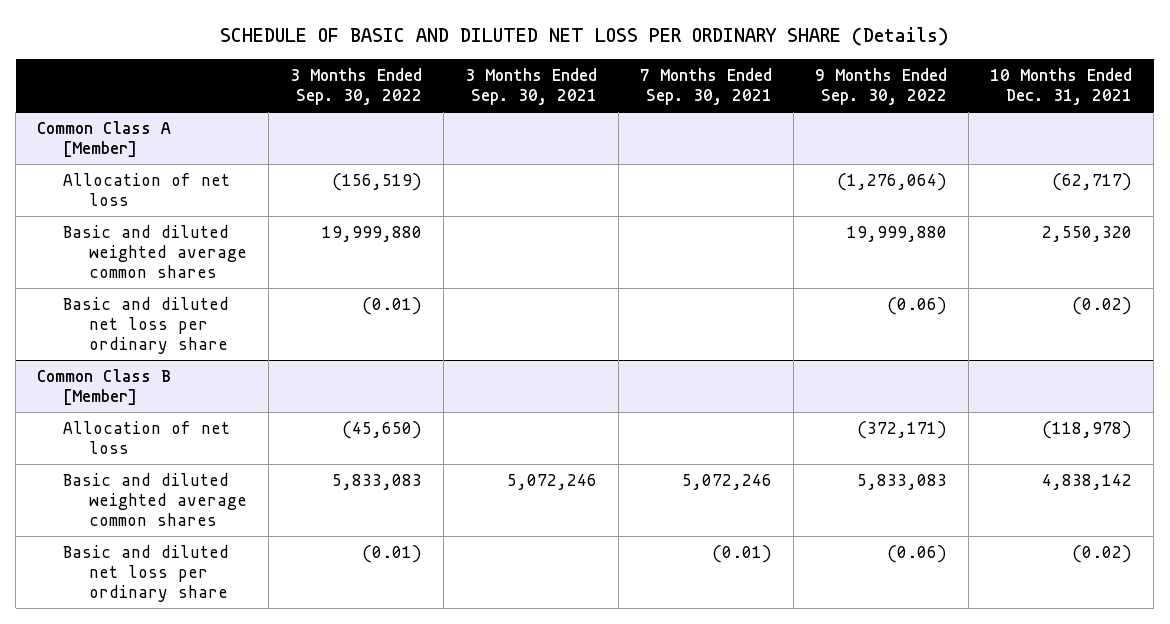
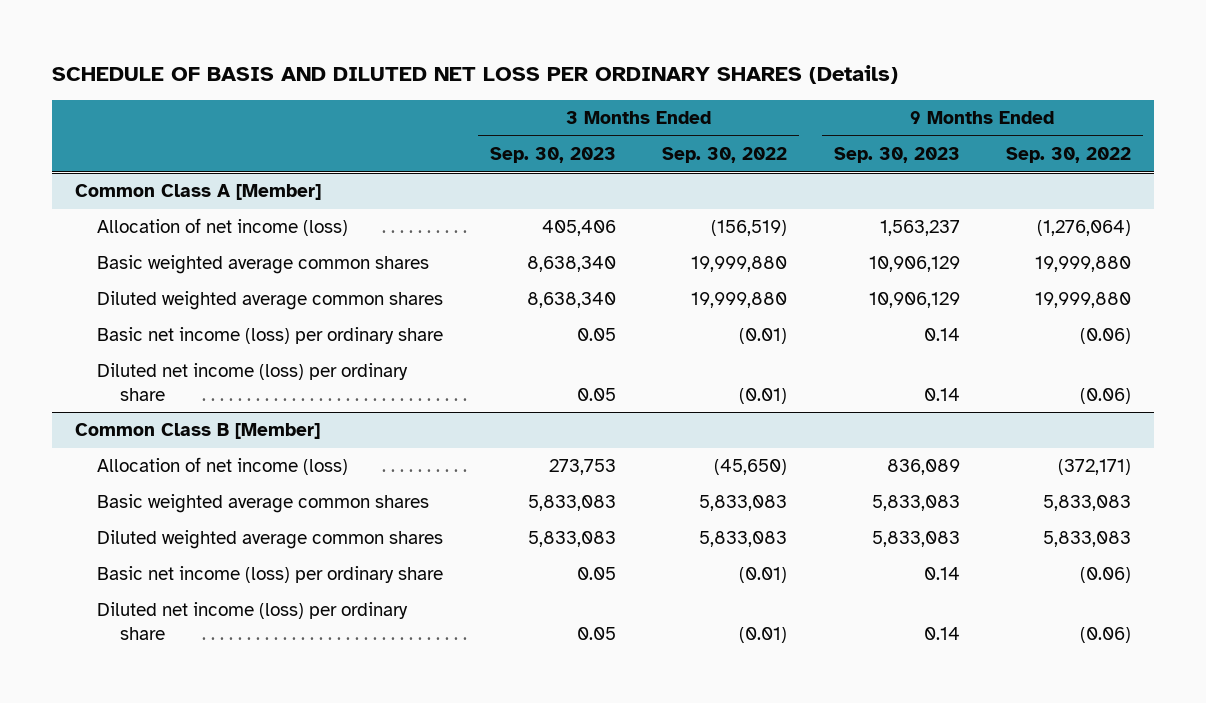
[219,27,949,47] SCHEDULE OF BASIC AND DILUTED NET LOSS PER ORDINARY SHARE (Details) -> [51,64,898,84] SCHEDULE OF BASIS AND DILUTED NET LOSS PER ORDINARY SHARES (Details)
[465,67,598,106] 3 Months Ended Sep. 30, 2021 -> none
[640,67,773,106] 7 Months Ended Sep. 30, 2021 -> none
[990,67,1133,106] 10 Months Ended Dec. 31, 2021 -> none
none -> [489,146,616,163] Sep. 30, 2023
none -> [833,146,960,163] Sep. 30, 2023
[63,172,231,206] Allocation of net loss -> [97,218,349,237] Allocation of net income (loss)
[63,224,248,279] Basic and diluted weighted average common shares -> [97,255,430,275] Basic weighted average common shares
none -> [97,291,444,311] Diluted weighted average common shares
[63,296,230,355] Basic and diluted net loss per ordinary share -> [97,327,444,345] Basic net income (loss) per ordinary share
none -> [97,363,409,401] Diluted net income (loss) per ordinary share
[63,420,231,454] Allocation of net loss -> [97,457,349,476] Allocation of net income (loss)
[63,472,248,527] Basic and diluted weighted average common shares -> [97,494,430,514] Basic weighted average common shares
none -> [97,530,444,550] Diluted weighted average common shares
[63,544,230,603] Basic and diluted net loss per ordinary share -> [97,566,444,584] Basic net income (loss) per ordinary share
none -> [97,602,409,640] Diluted net income (loss) per ordinary share

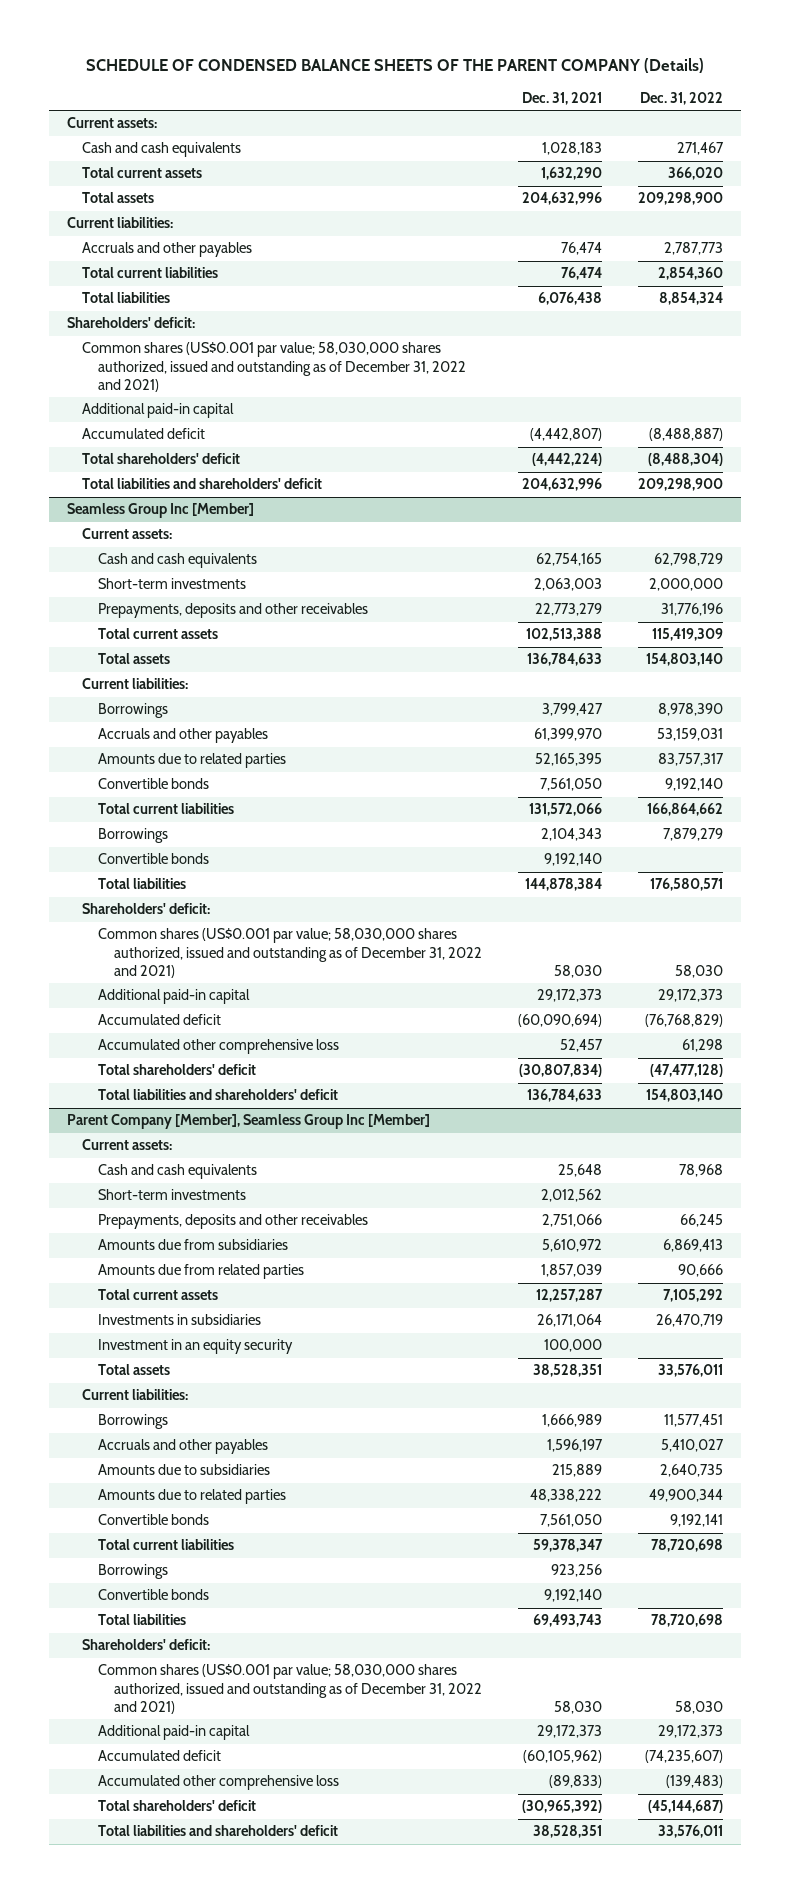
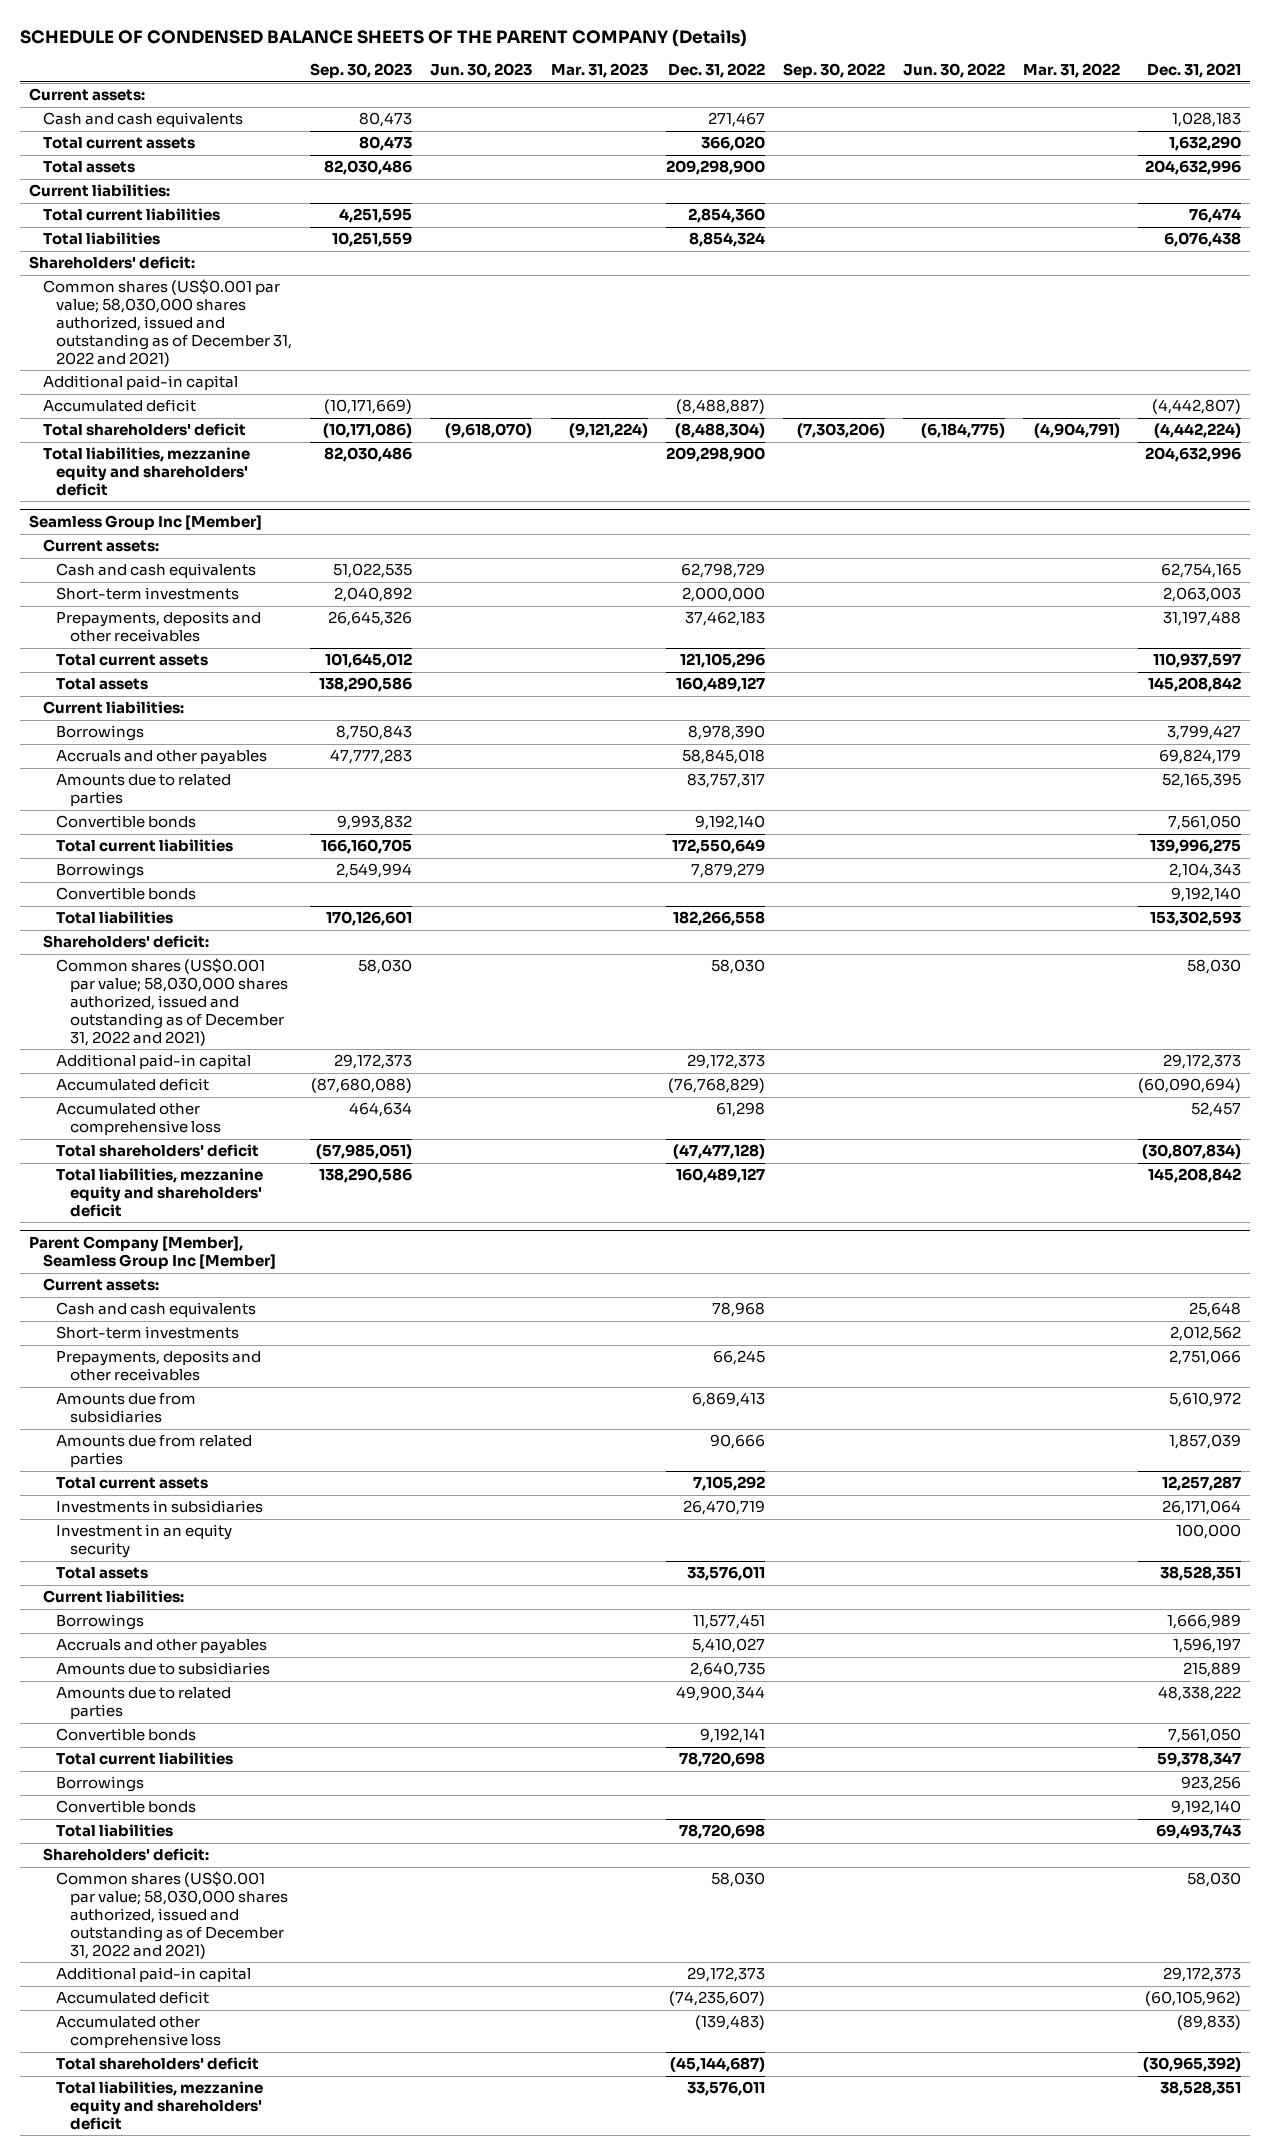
none -> [310,63,413,79] Sep. 30, 2023
none -> [430,63,533,79] Jun. 30, 2023
none -> [550,63,648,79] Mar. 31, 2023
none -> [782,63,885,79] Sep. 30, 2022
none -> [902,63,1005,79] Jun. 30, 2022
none -> [1022,63,1120,79] Mar. 31, 2022
[82,242,253,258] Accruals and other payables -> none
[82,478,323,490] Total liabilities and shareholders' deficit -> [42,447,250,497] Total liabilities, mezzanine equity and shareholders' deficit
[534,603,602,617] 22,773,279 -> [1162,611,1241,627] 31,197,488
[660,603,723,617] 31,776,196 -> [684,611,765,627] 37,462,183
[525,628,602,642] 102,513,388 -> [1152,653,1241,669] 110,937,597
[651,628,723,642] 115,419,309 -> [679,653,765,669] 121,105,296
[526,653,602,667] 136,784,633 -> [1147,677,1241,693] 145,208,842
[645,653,723,667] 154,803,140 -> [675,677,765,693] 160,489,127
[533,728,602,742] 61,399,970 -> [1158,749,1241,765] 69,824,179
[656,728,723,742] 53,159,031 -> [681,749,765,765] 58,845,018
[528,803,602,817] 131,572,066 -> [1149,839,1241,855] 139,996,275
[646,803,723,817] 166,864,662 -> [671,839,765,855] 172,550,649
[524,878,602,892] 144,878,384 -> [1149,911,1241,927] 153,302,593
[649,878,723,892] 176,580,571 -> [672,911,765,927] 182,266,558
[98,1089,339,1101] Total liabilities and shareholders' deficit -> [56,1168,264,1218] Total liabilities, mezzanine equity and shareholders' deficit
[526,1089,602,1103] 136,784,633 -> [1147,1168,1241,1184] 145,208,842
[645,1089,723,1103] 154,803,140 -> [675,1168,765,1184] 160,489,127
[98,1825,339,1837] Total liabilities and shareholders' deficit -> [56,2081,264,2131] Total liabilities, mezzanine equity and shareholders' deficit

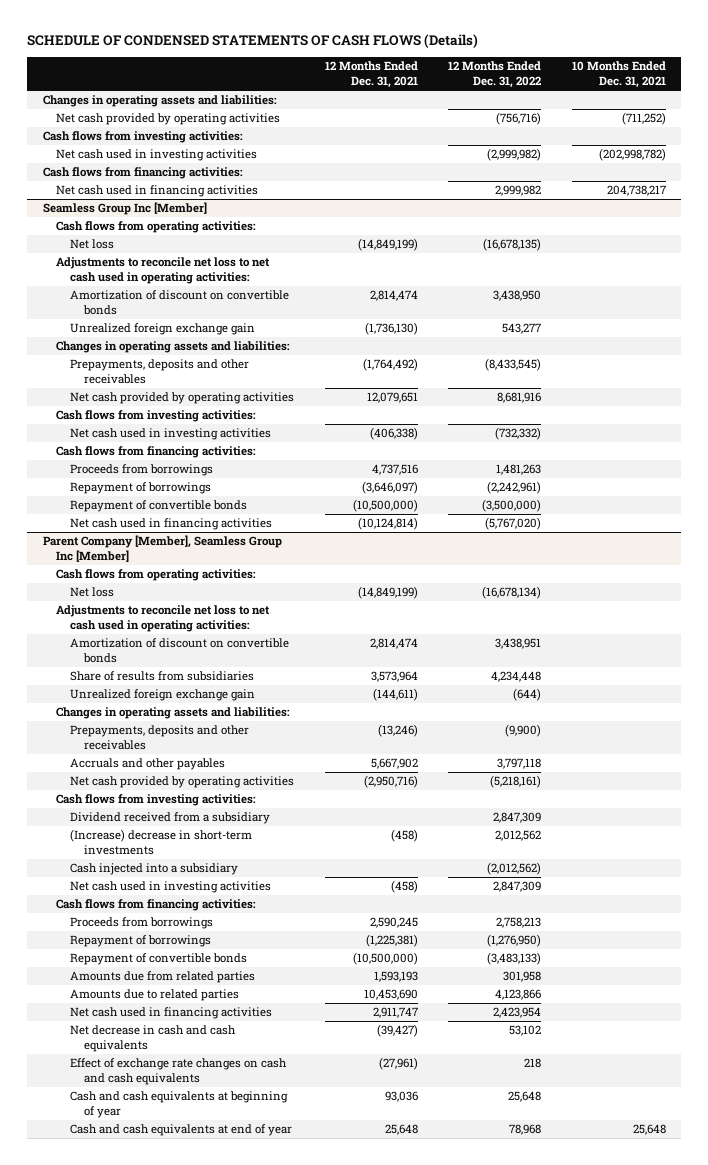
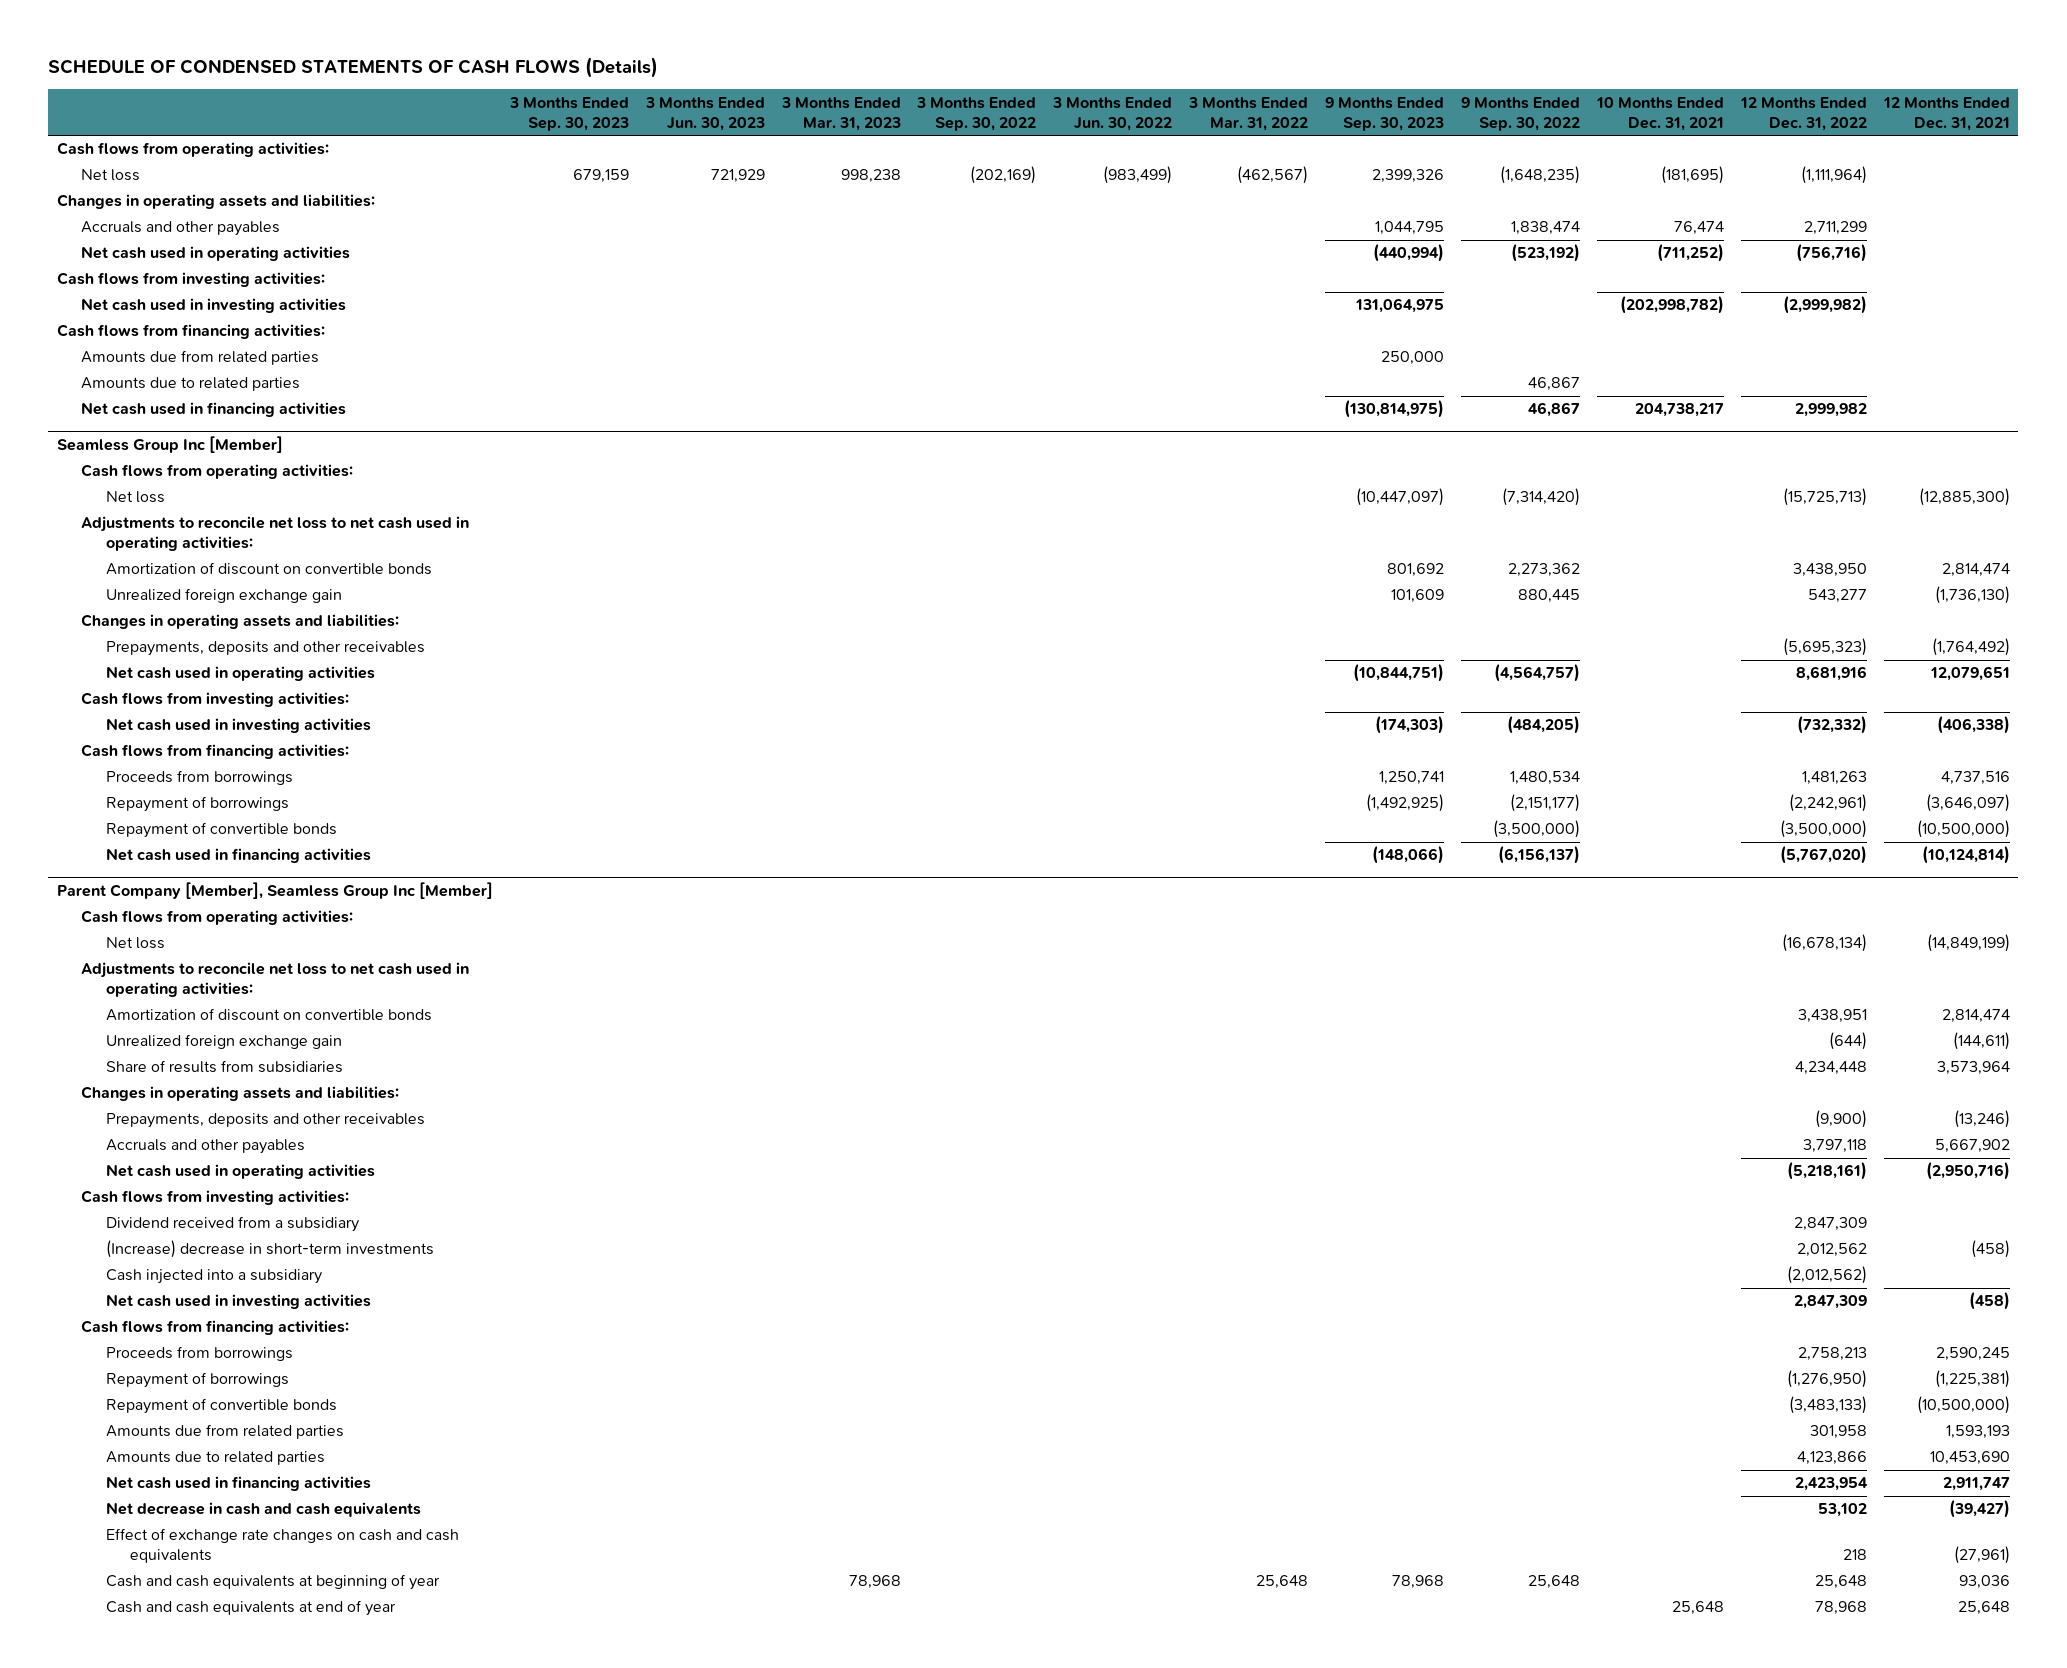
none -> [508,96,629,131] 3 Months Ended Sep. 30, 2023
none -> [644,96,765,131] 3 Months Ended Jun. 30, 2023
none -> [780,96,901,131] 3 Months Ended Mar. 31, 2023
none -> [916,96,1037,131] 3 Months Ended Sep. 30, 2022
none -> [1052,96,1173,131] 3 Months Ended Jun. 30, 2022
none -> [1188,96,1309,131] 3 Months Ended Mar. 31, 2022
none -> [1325,96,1445,131] 9 Months Ended Sep. 30, 2023
none -> [1461,96,1581,131] 9 Months Ended Sep. 30, 2022
none -> [56,142,329,158] Cash flows from operating activities:
none -> [81,169,141,182] Net loss
none -> [81,221,281,237] Accruals and other payables
[56,113,281,126] Net cash provided by operating activities -> [81,246,351,262] Net cash used in operating activities
none -> [81,350,320,366] Amounts due from related parties
none -> [81,377,301,392] Amounts due to related parties
[357,238,418,252] (14,849,199) -> [1918,488,2010,507] (12,885,300)
[483,238,542,252] (16,678,135) -> [1782,488,1867,507] (15,725,713)
[485,358,542,372] (8,433,545) -> [1782,638,1867,657] (5,695,323)
[70,392,295,405] Net cash provided by operating activities -> [105,666,375,682] Net cash used in operating activities
[70,671,255,682] Share of results from subsidiaries -> [105,1060,343,1074] Share of results from subsidiaries
[70,776,295,789] Net cash provided by operating activities -> [105,1164,375,1180] Net cash used in operating activities

